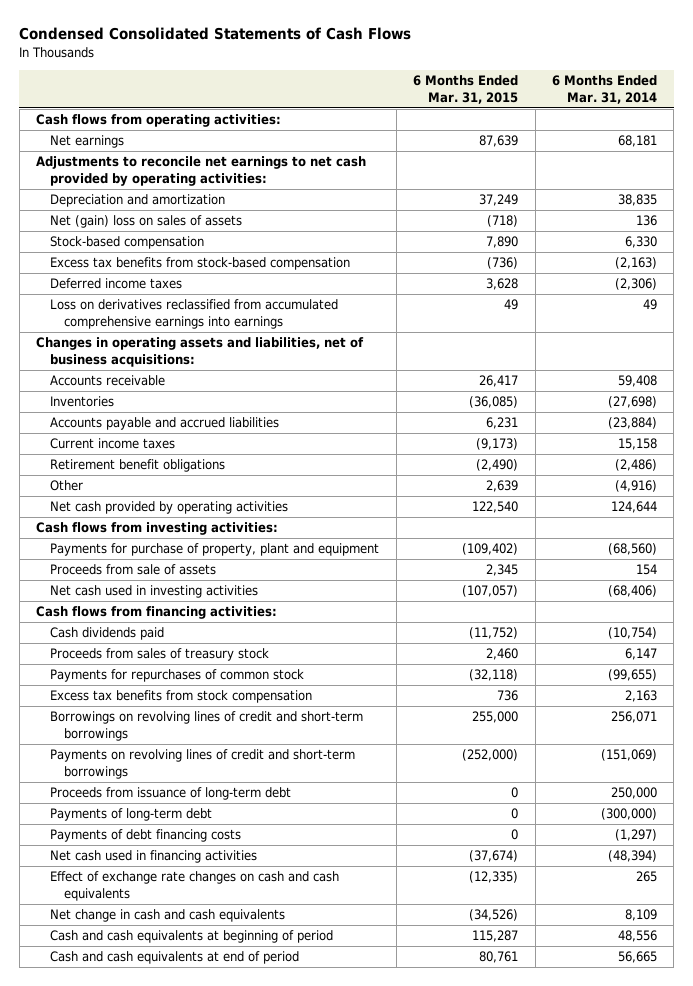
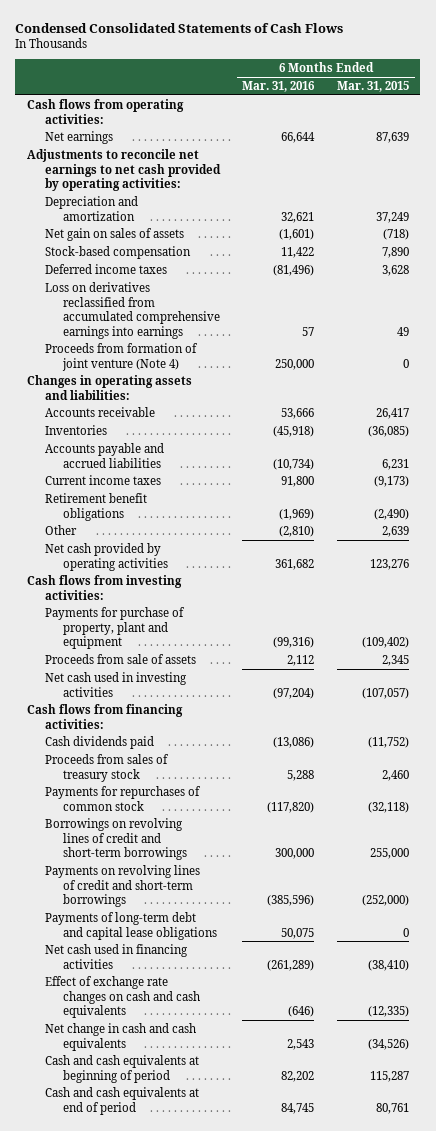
[551,75,657,105] 6 Months Ended Mar. 31, 2014 -> none
none -> [242,80,316,92] Mar. 31, 2016
[50,215,243,229] Net (gain) loss on sales of assets -> [44,227,184,241] Net gain on sales of assets
[50,257,351,271] Excess tax benefits from stock-based compensation -> none
none -> [44,342,198,371] Proceeds from formation of joint venture (Note 4)
[36,337,365,368] Changes in operating assets and liabilities, net of business acquisitions: -> [26,374,192,400] Changes in operating assets and liabilities:
[472,501,519,514] 122,540 -> [370,558,410,570] 123,276
[50,690,313,704] Excess tax benefits from stock compensation -> none
[50,787,292,801] Proceeds from issuance of long-term debt -> none
[50,829,242,843] Payments of debt financing costs -> none
[50,808,213,822] Payments of long-term debt -> [44,911,217,940] Payments of long-term debt and capital lease obligations
[469,850,519,863] (37,674) -> [368,959,410,971] (38,410)

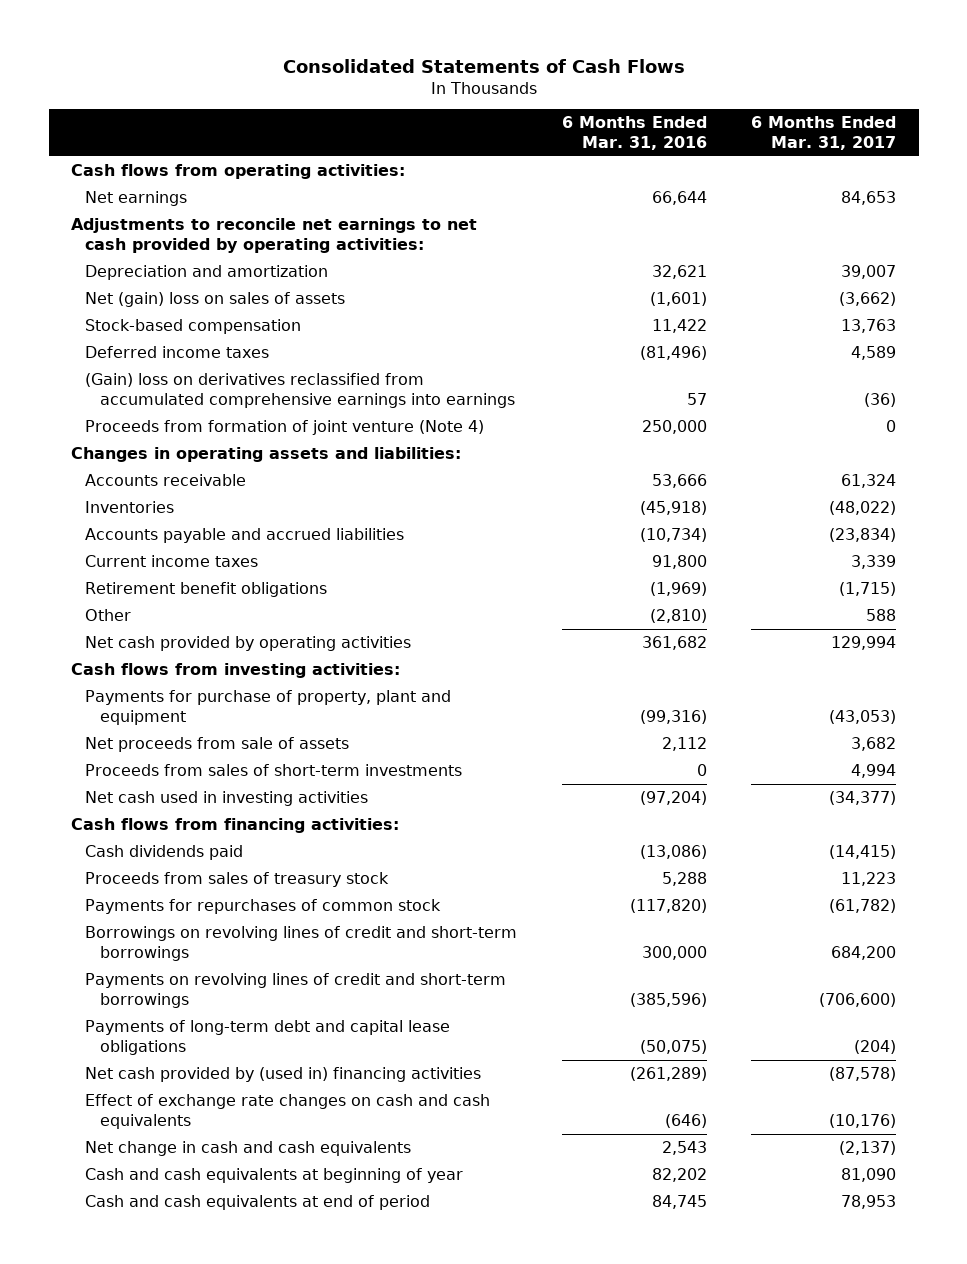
[15,22,344,33] Condensed Consolidated Statements of Cash Flows -> [282,58,685,73] Consolidated Statements of Cash Flows
[337,80,410,92] Mar. 31, 2015 -> none
none -> [751,116,897,151] 6 Months Ended Mar. 31, 2017
[44,227,184,241] Net gain on sales of assets -> [85,292,346,308] Net (gain) loss on sales of assets
[44,281,220,339] Loss on derivatives reclassified from accumulated comprehensive earnings into earnings -> [85,373,515,409] (Gain) loss on derivatives reclassified from accumulated comprehensive earnings into earnings
[44,653,196,664] Proceeds from sale of assets -> [85,737,350,753] Net proceeds from sale of assets
none -> [85,764,463,777] Proceeds from sales of short-term investments
[281,927,315,939] 50,075 -> [639,1040,707,1055] (50,075)
[44,943,188,969] Net cash used in financing activities -> [85,1067,482,1083] Net cash provided by (used in) financing activities
[44,1054,199,1083] Cash and cash equivalents at beginning of period -> [85,1168,464,1184] Cash and cash equivalents at beginning of year

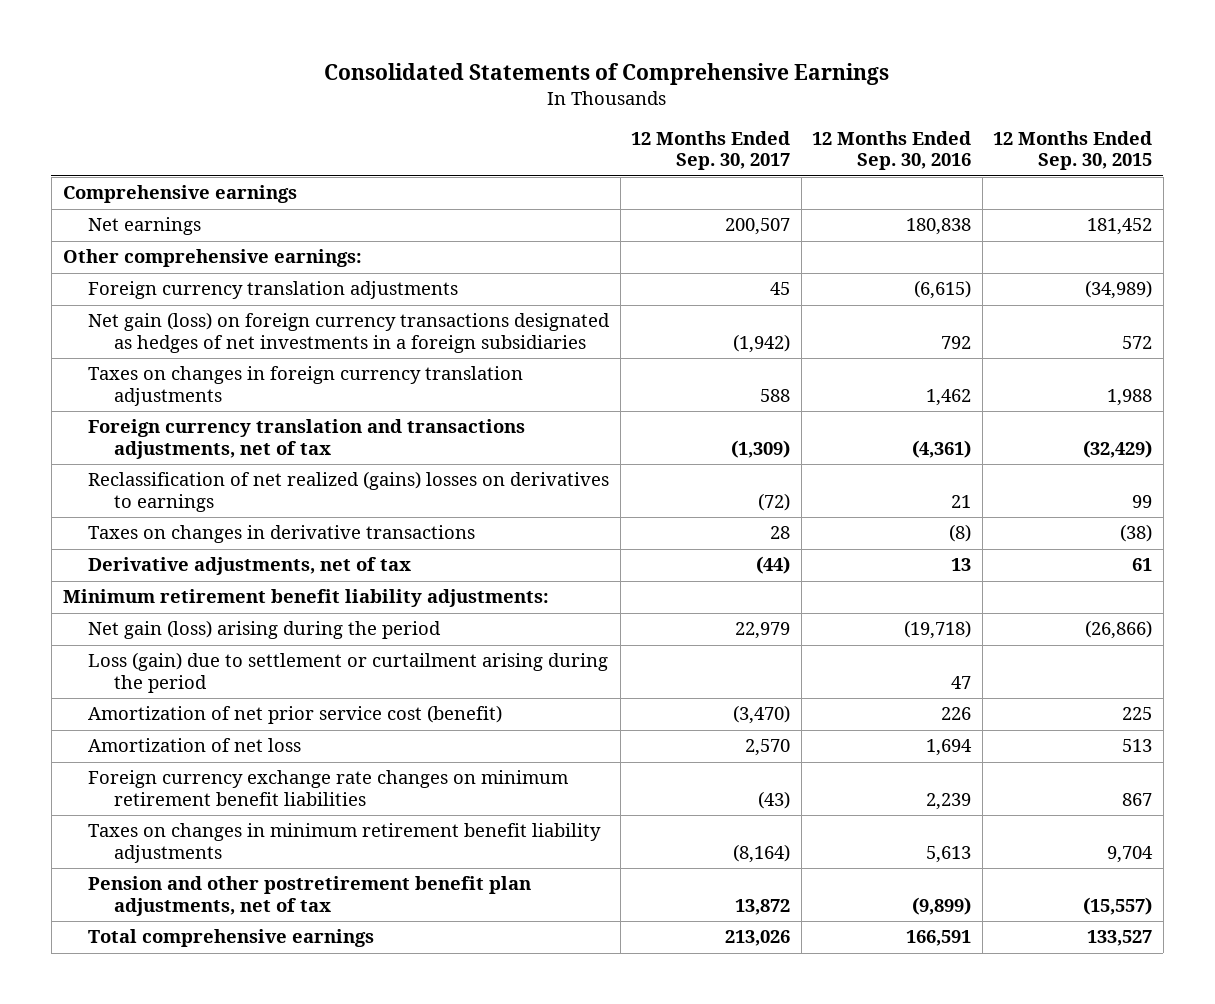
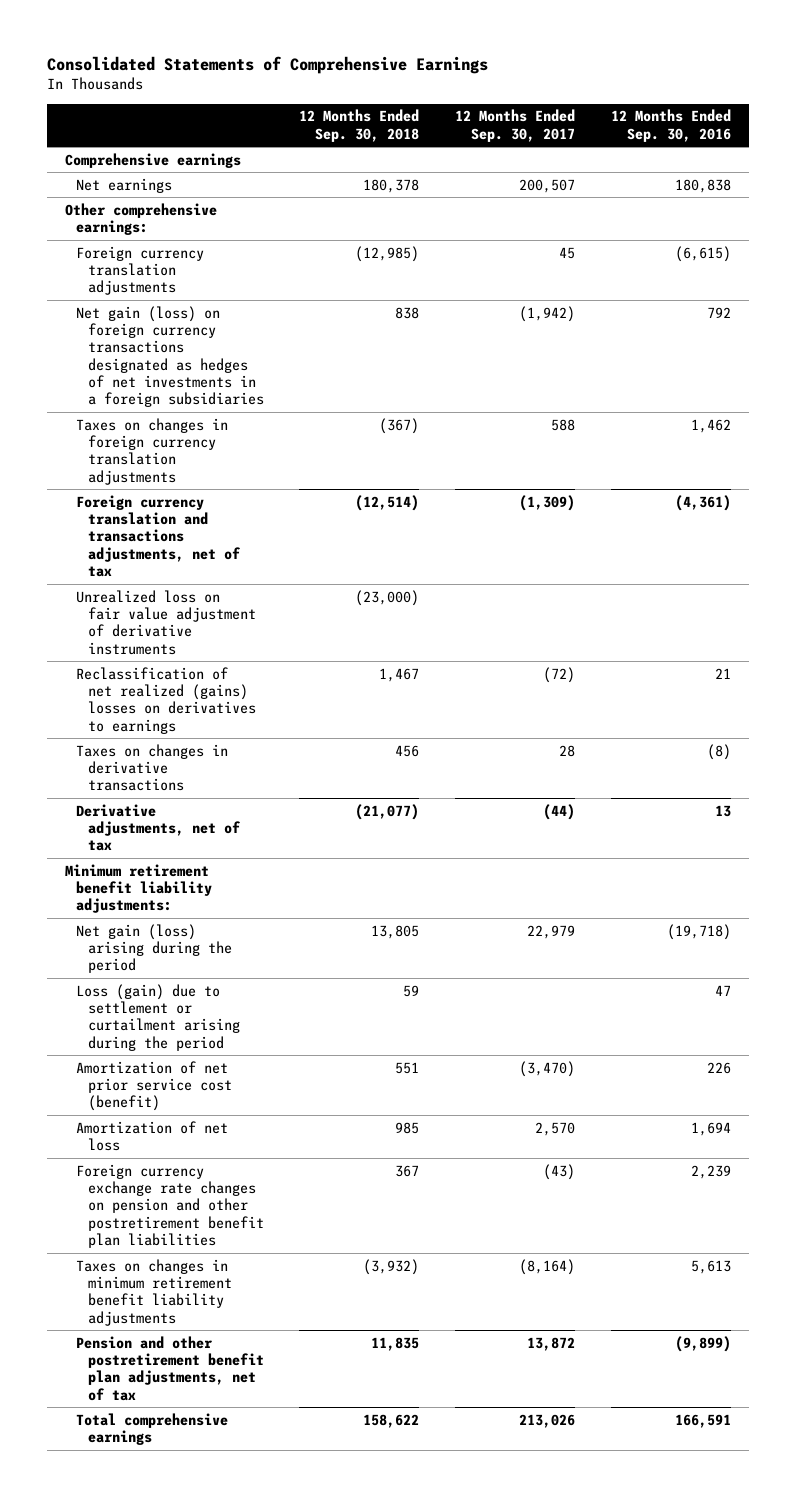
[993,131,1153,171] 12 Months Ended Sep. 30, 2015 -> none
none -> [299,109,420,142] 12 Months Ended Sep. 30, 2018
none -> [76,589,256,655] Unrealized loss on fair value adjustment of derivative instruments
[88,770,569,806] Foreign currency exchange rate changes on minimum retirement benefit liabilities -> [76,1163,264,1249] Foreign currency exchange rate changes on pension and other postretirement benefit plan liabilities

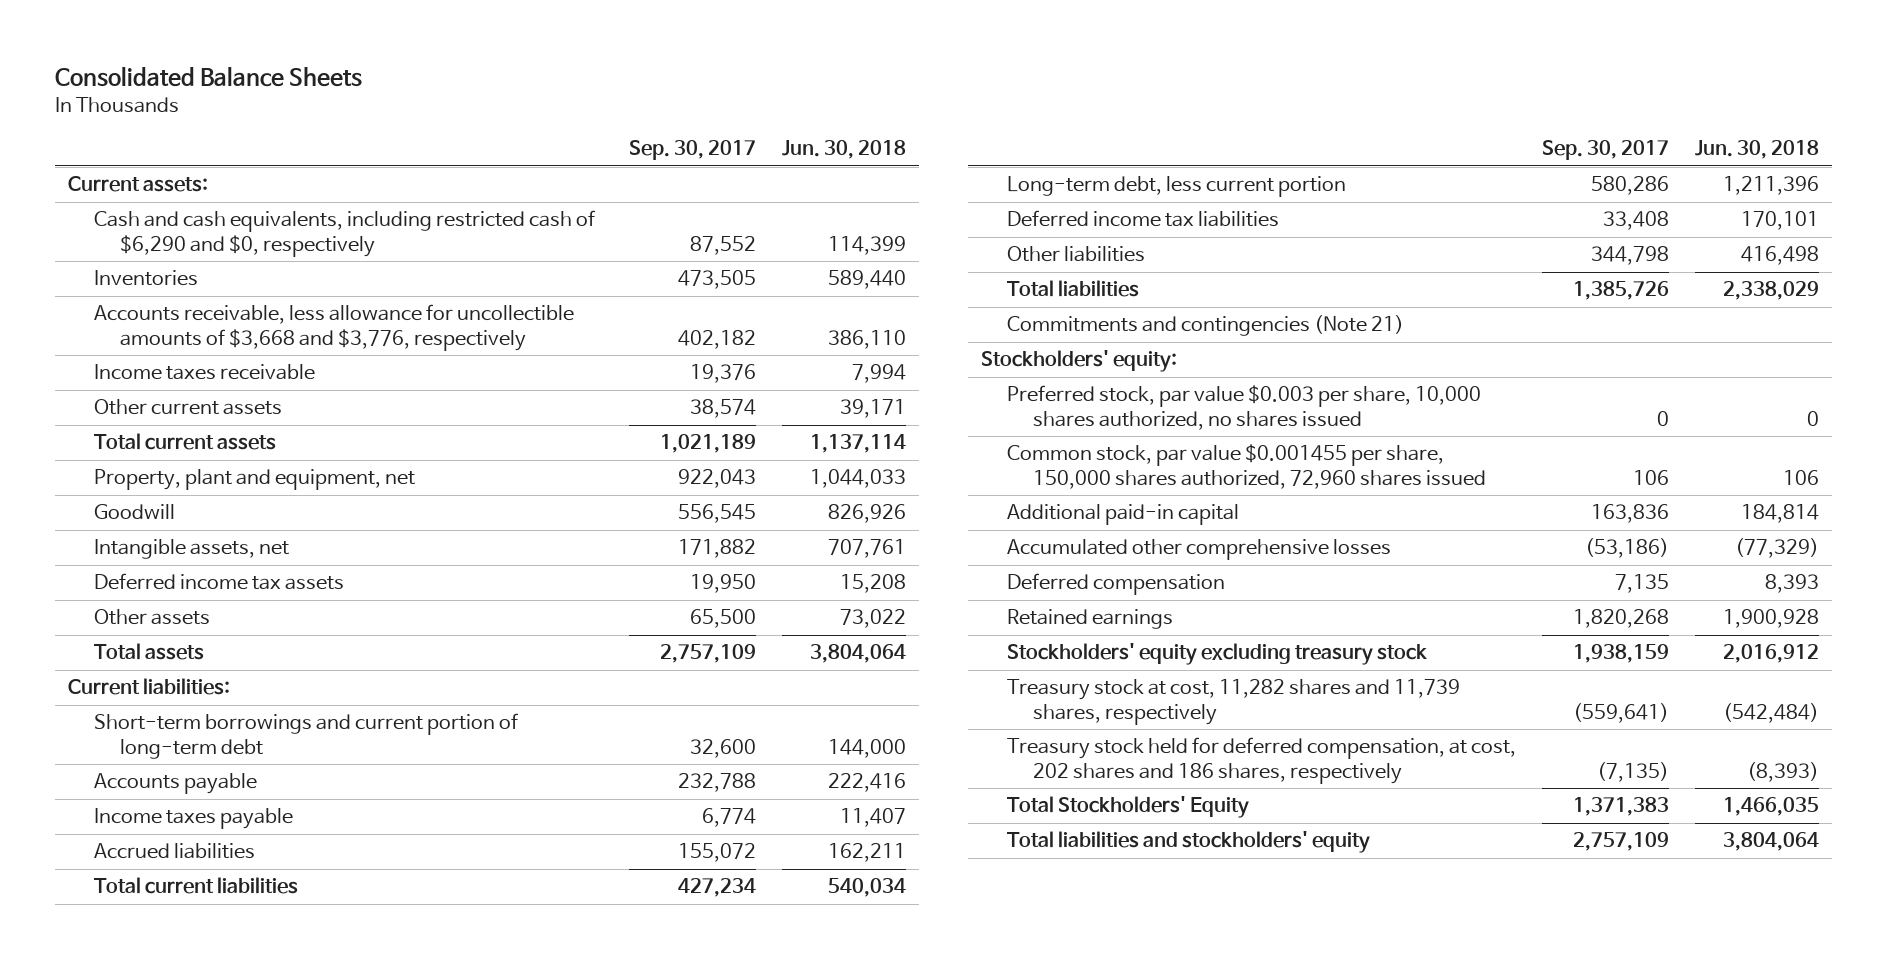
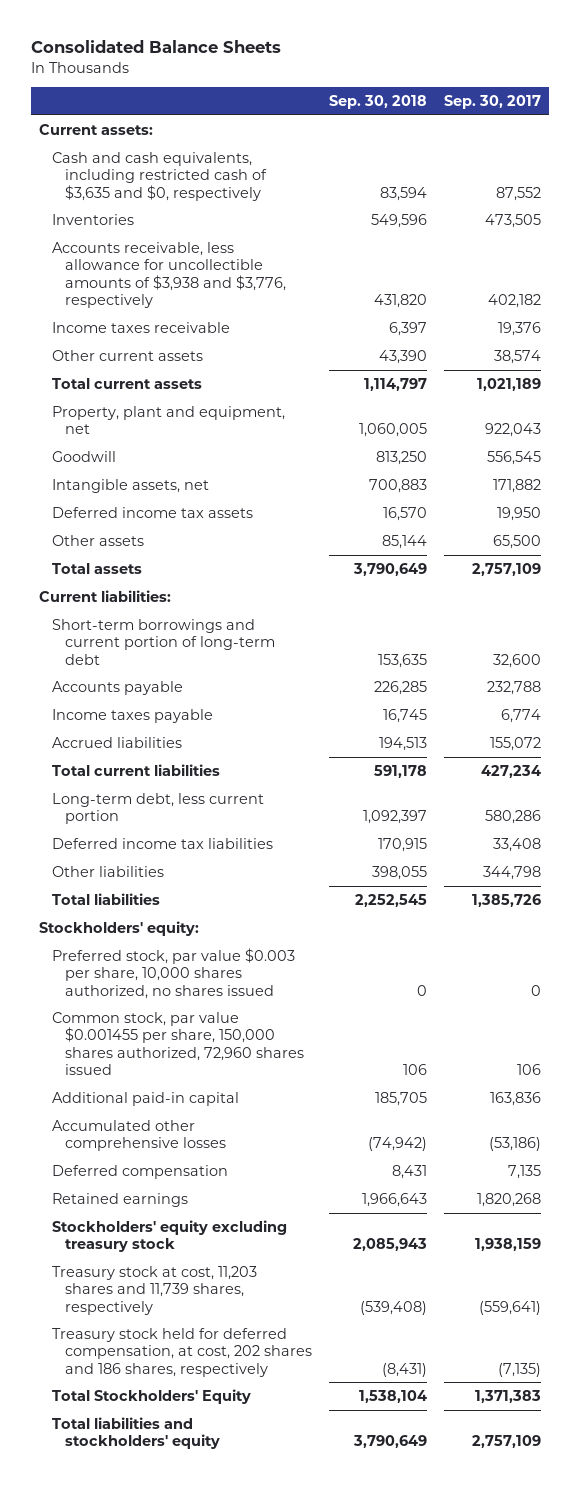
[782,140,907,160] Jun. 30, 2018 -> none
none -> [328,94,427,109] Sep. 30, 2018
[94,210,596,257] Cash and cash equivalents, including restricted cash of $6,290 and $0, respectively -> [52,151,268,201] Cash and cash equivalents, including restricted cash of $3,635 and $0, respectively
[94,304,575,351] Accounts receivable, less allowance for uncollectible amounts of $3,668 and $3,776, respectively -> [52,241,287,308] Accounts receivable, less allowance for uncollectible amounts of $3,938 and $3,776, respectively
[1006,315,1404,337] Commitments and contingencies (Note 21) -> none
[1006,679,1460,725] Treasury stock at cost, 11,282 shares and 11,739 shares, respectively -> [52,1265,258,1315] Treasury stock at cost, 11,203 shares and 11,739 shares, respectively

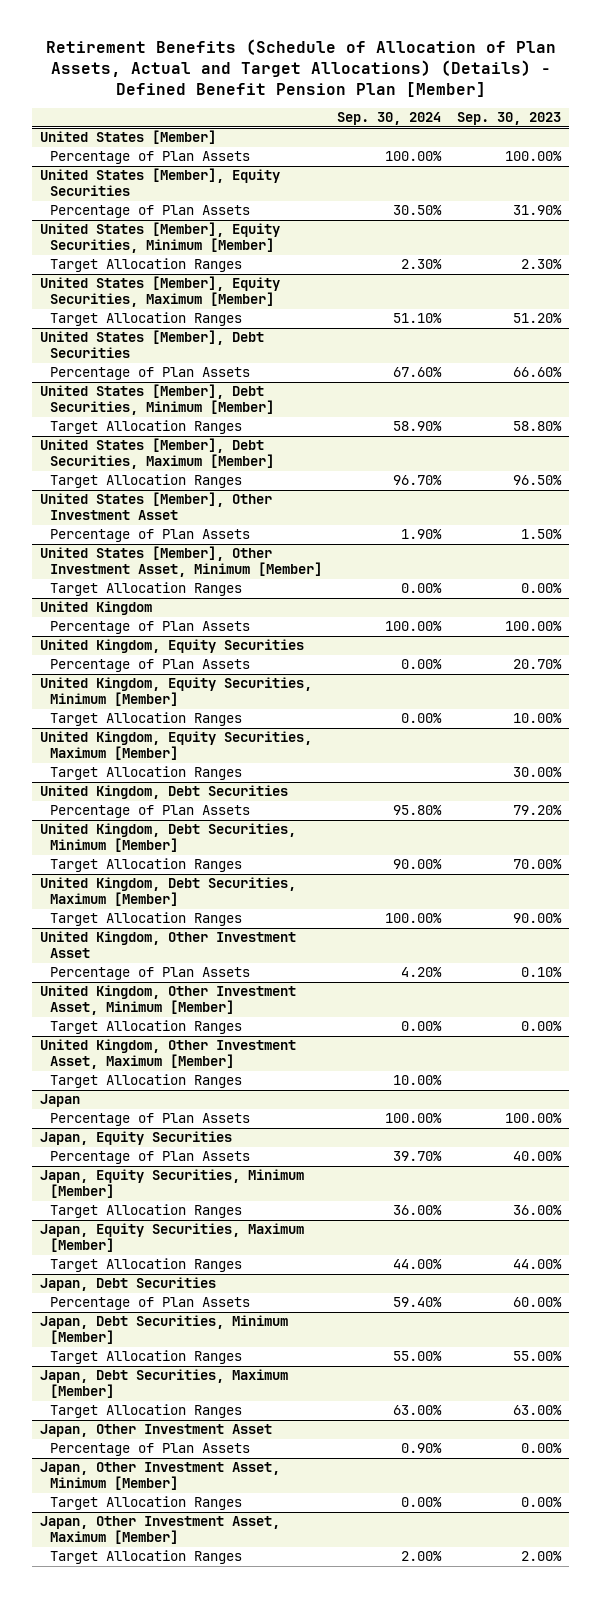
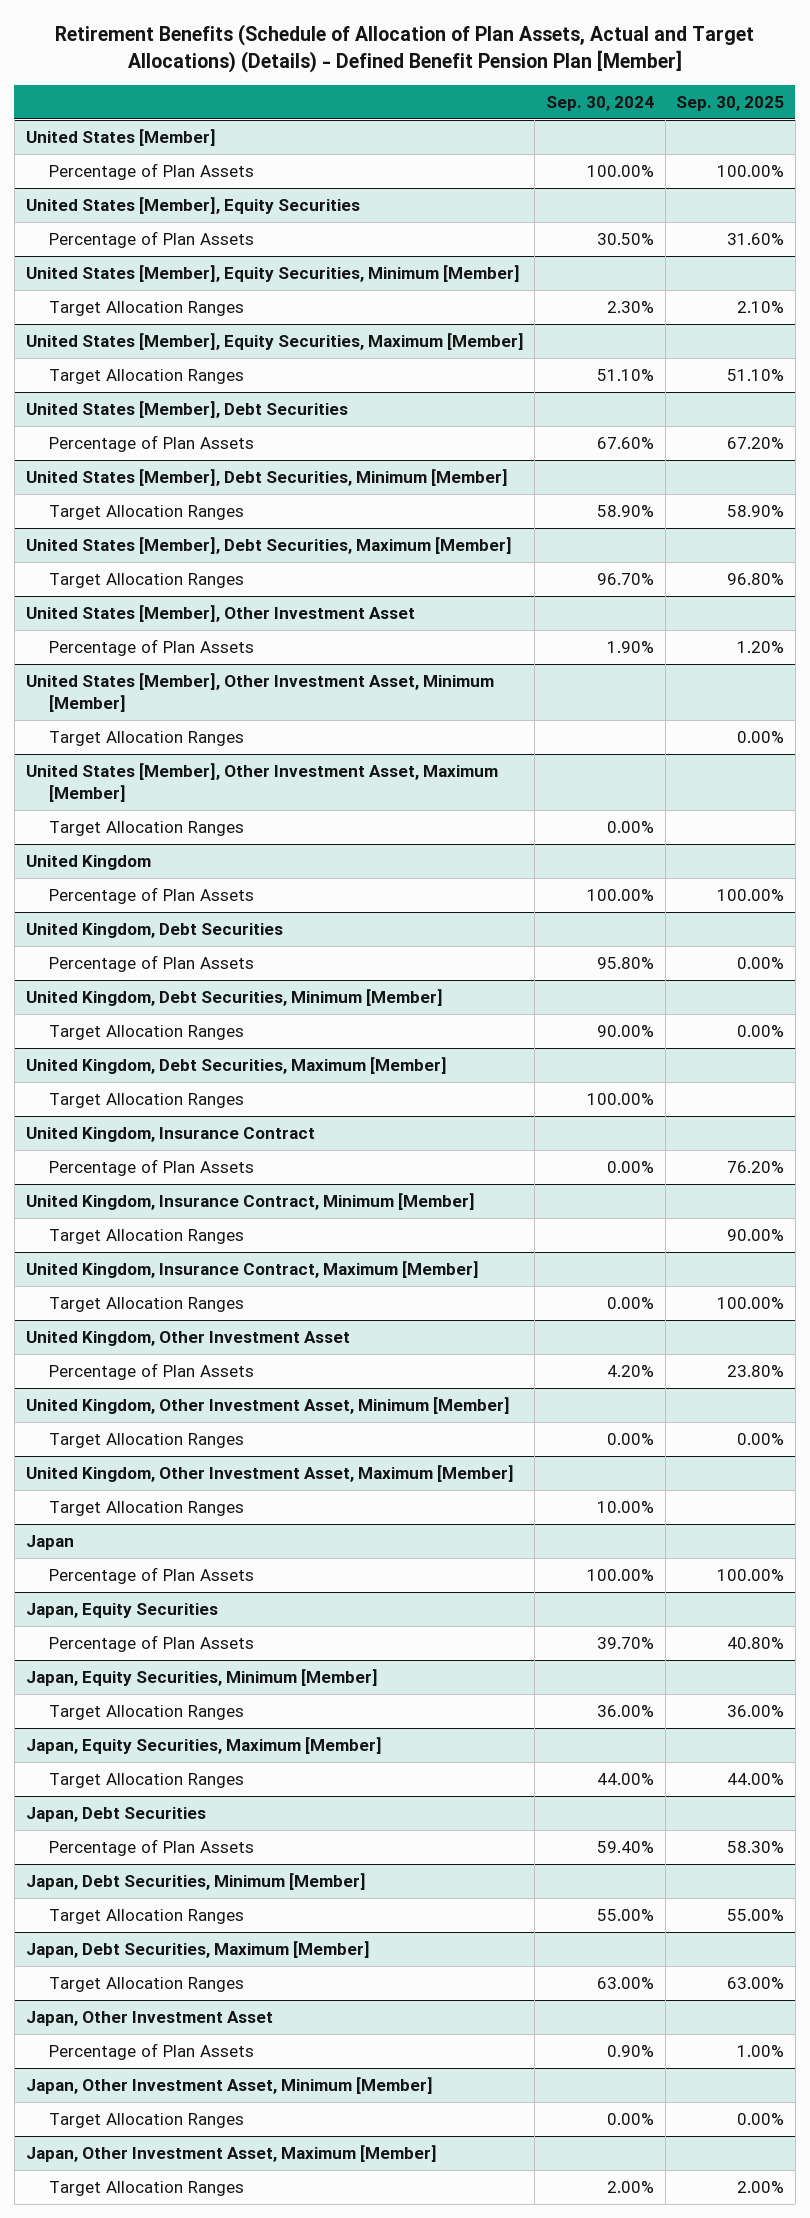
[457,112,562,126] Sep. 30, 2023 -> none
none -> [676,96,785,112] Sep. 30, 2025
none -> [48,731,244,747] Target Allocation Ranges
none -> [25,763,498,803] United States [Member], Other Investment Asset, Maximum [Member]
[40,639,305,654] United Kingdom, Equity Securities -> none
[49,659,250,673] Percentage of Plan Assets -> none
[40,677,313,706] United Kingdom, Equity Securities, Minimum [Member] -> none
[49,712,242,727] Target Allocation Ranges -> none
[40,731,313,760] United Kingdom, Equity Securities, Maximum [Member] -> none
[49,766,242,781] Target Allocation Ranges -> none
none -> [25,1127,315,1143] United Kingdom, Insurance Contract
none -> [48,1159,254,1177] Percentage of Plan Assets
none -> [25,1193,475,1211] United Kingdom, Insurance Contract, Minimum [Member]
none -> [48,1229,244,1245] Target Allocation Ranges
none -> [25,1261,479,1279] United Kingdom, Insurance Contract, Maximum [Member]
none -> [48,1297,244,1313] Target Allocation Ranges

